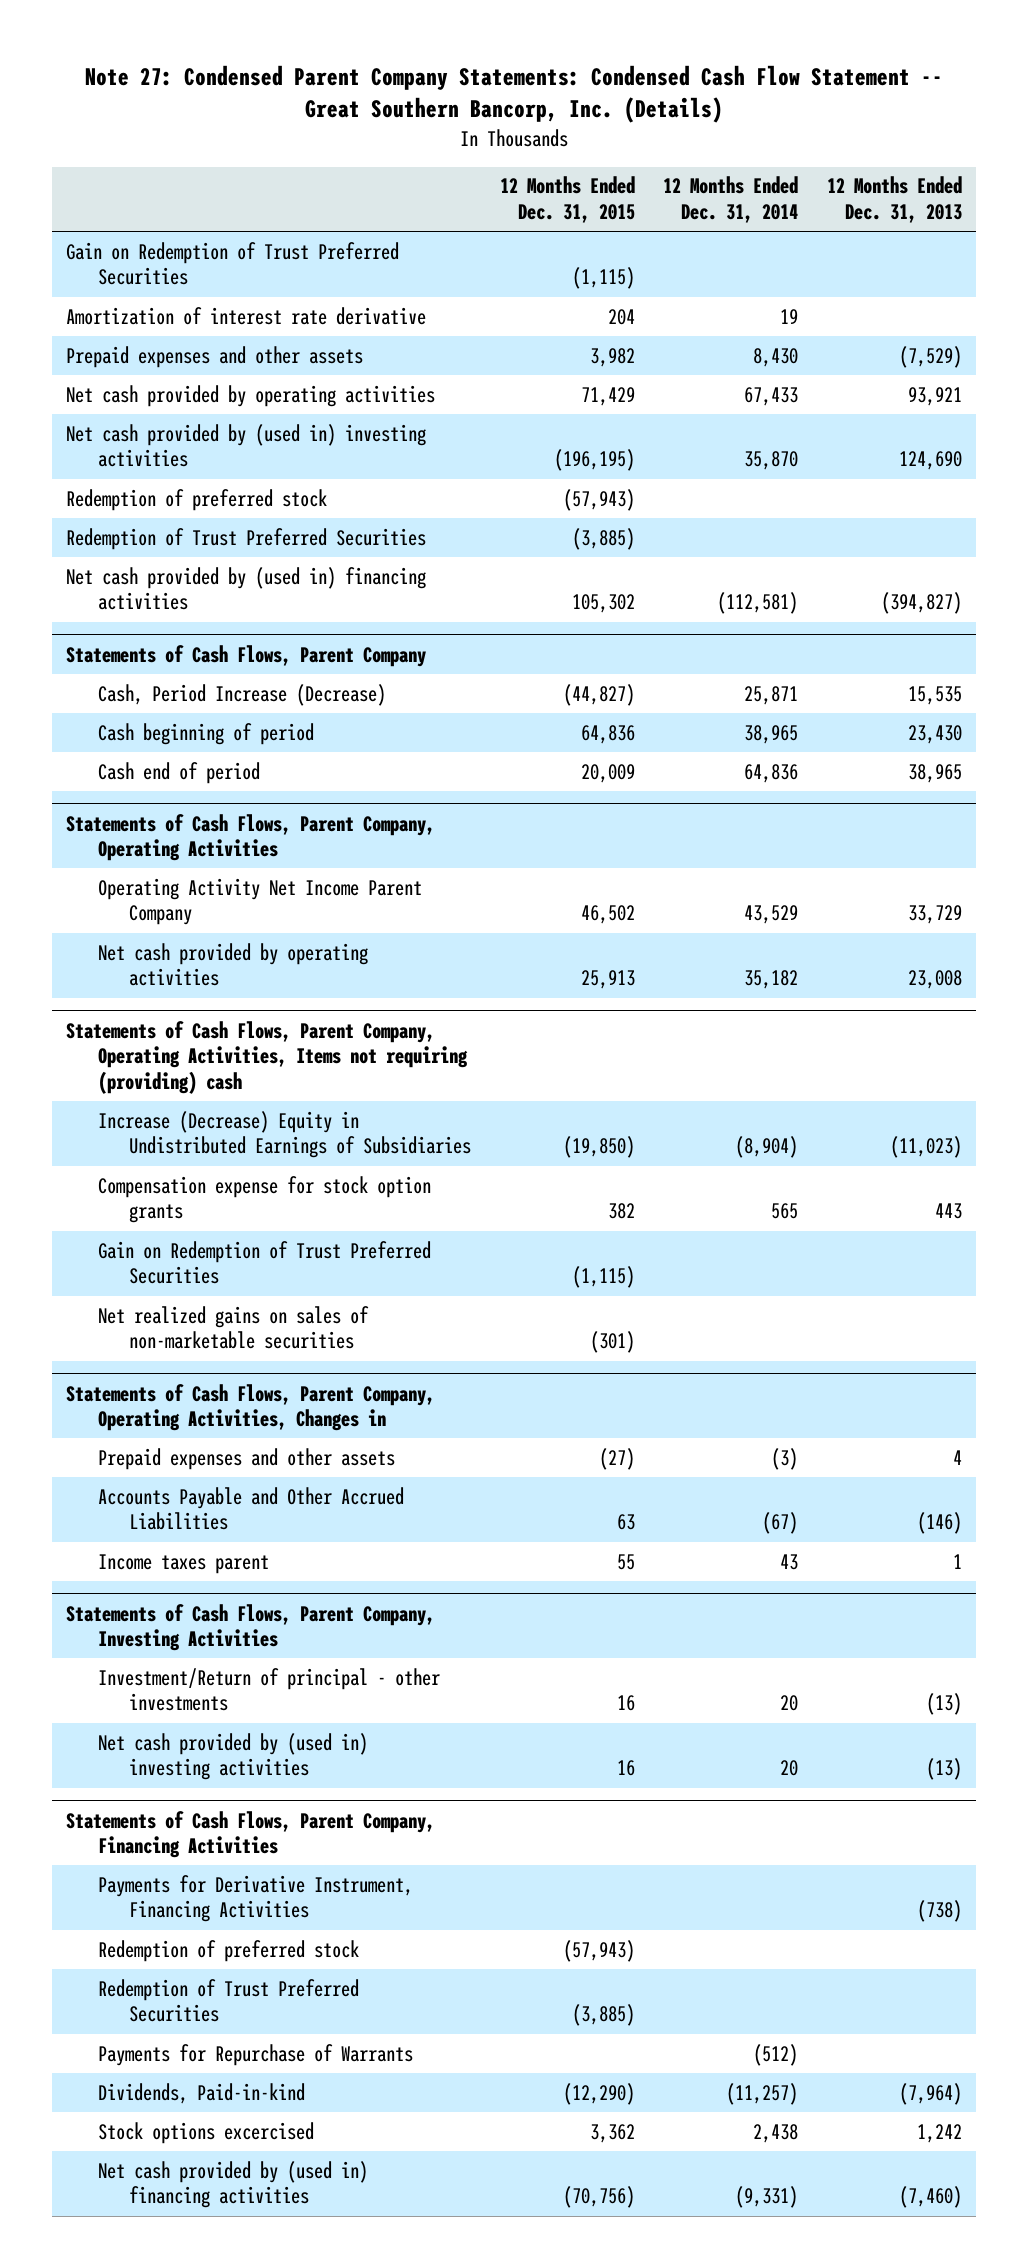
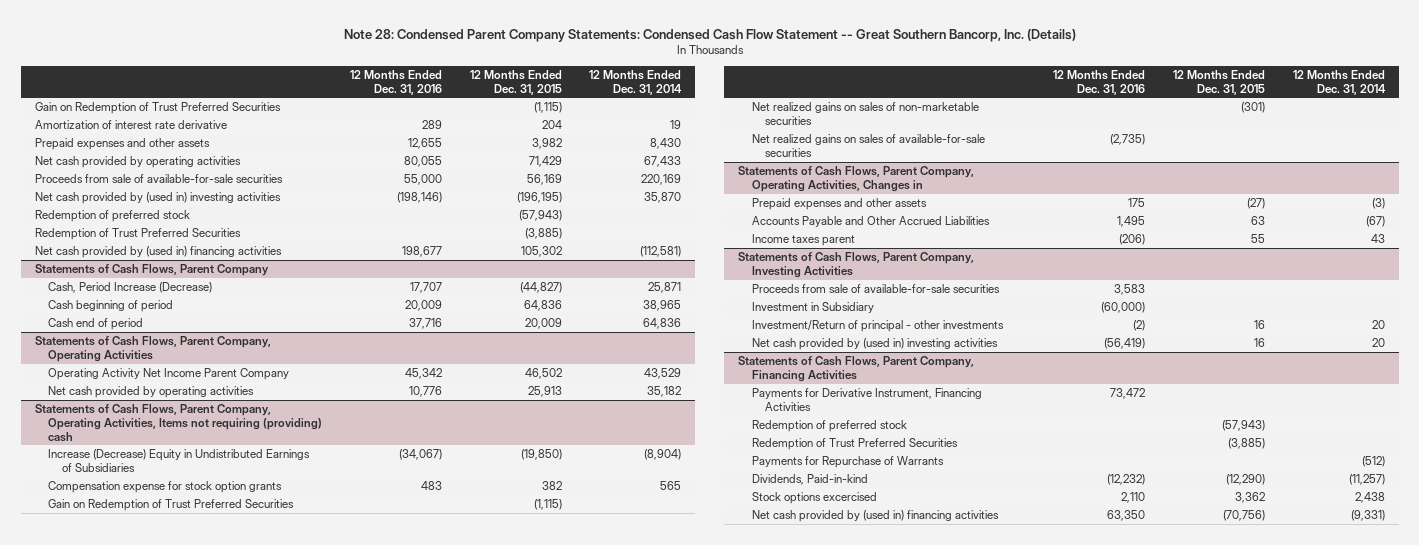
[85,64,944,124] Note 27: Condensed Parent Company Statements: Condensed Cash Flow Statement -- Great Southern Bancorp, Inc. (Details) -> [343,28,1076,42] Note 28: Condensed Parent Company Statements: Condensed Cash Flow Statement -- Great Southern Bancorp, Inc. (Details)
[826,176,962,223] 12 Months Ended Dec. 31, 2013 -> none
none -> [350,69,443,95] 12 Months Ended Dec. 31, 2016
none -> [34,174,283,184] Proceeds from sale of available-for-sale securities
none -> [751,134,985,157] Net realized gains on sales of available-for-sale securities
none -> [751,284,1000,294] Proceeds from sale of available-for-sale securities
none -> [751,302,874,314] Investment in Subsidiary

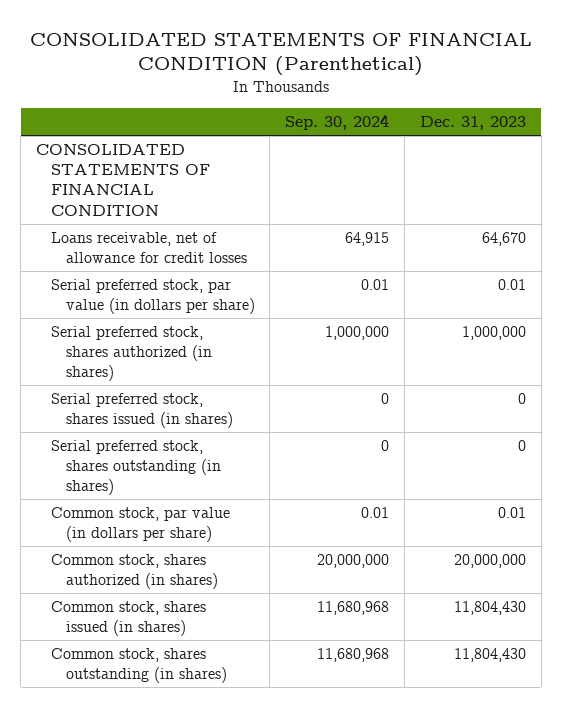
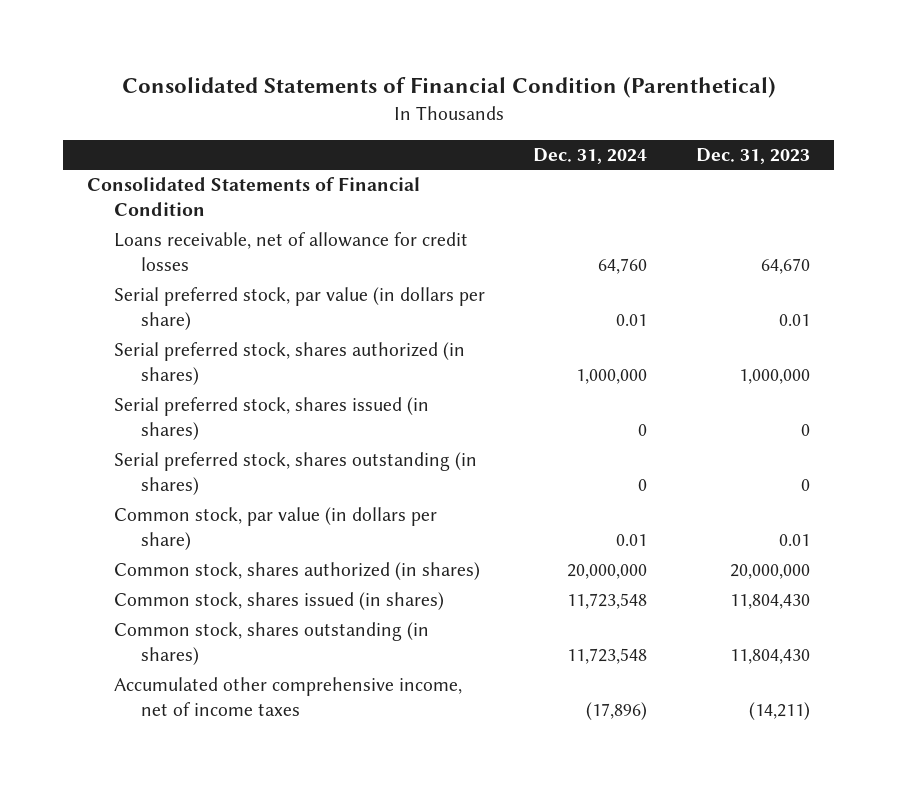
[29,32,532,77] CONSOLIDATED STATEMENTS OF FINANCIAL CONDITION (Parenthetical) -> [121,77,776,99] Consolidated Statements of Financial Condition (Parenthetical)
[285,114,390,131] Sep. 30, 2024 -> none
none -> [533,147,648,164] Dec. 31, 2024
[35,144,210,216] CONSOLIDATED STATEMENTS OF FINANCIAL CONDITION -> [87,177,421,217] Consolidated Statements of Financial Condition
none -> [113,677,462,717] Accumulated other comprehensive income, net of income taxes

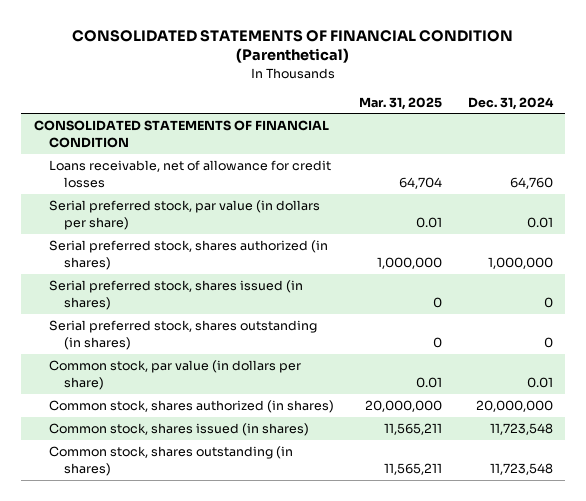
[121,77,776,99] Consolidated Statements of Financial Condition (Parenthetical) -> [72,29,514,64] CONSOLIDATED STATEMENTS OF FINANCIAL CONDITION (Parenthetical)
[695,147,810,164] Dec. 31, 2023 -> none
none -> [359,96,443,110] Mar. 31, 2025
[87,177,421,217] Consolidated Statements of Financial Condition -> [33,120,329,148] CONSOLIDATED STATEMENTS OF FINANCIAL CONDITION
[113,677,462,717] Accumulated other comprehensive income, net of income taxes -> none

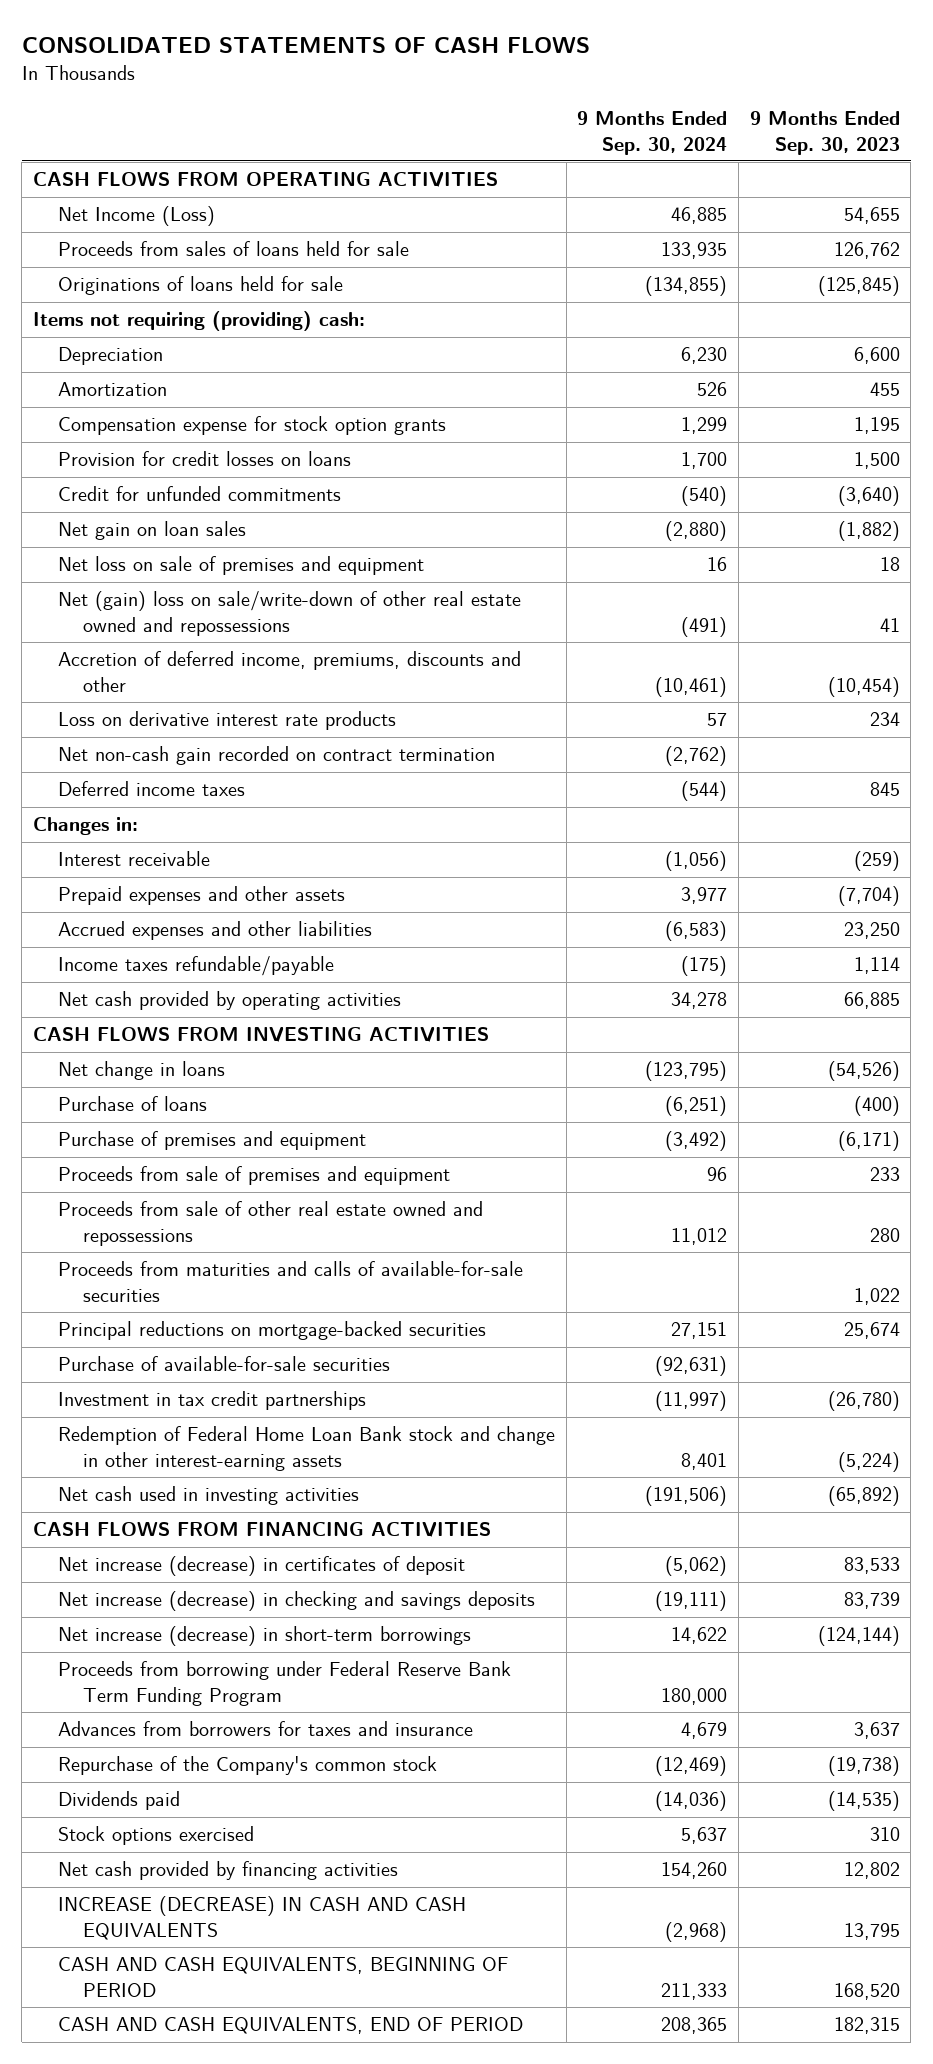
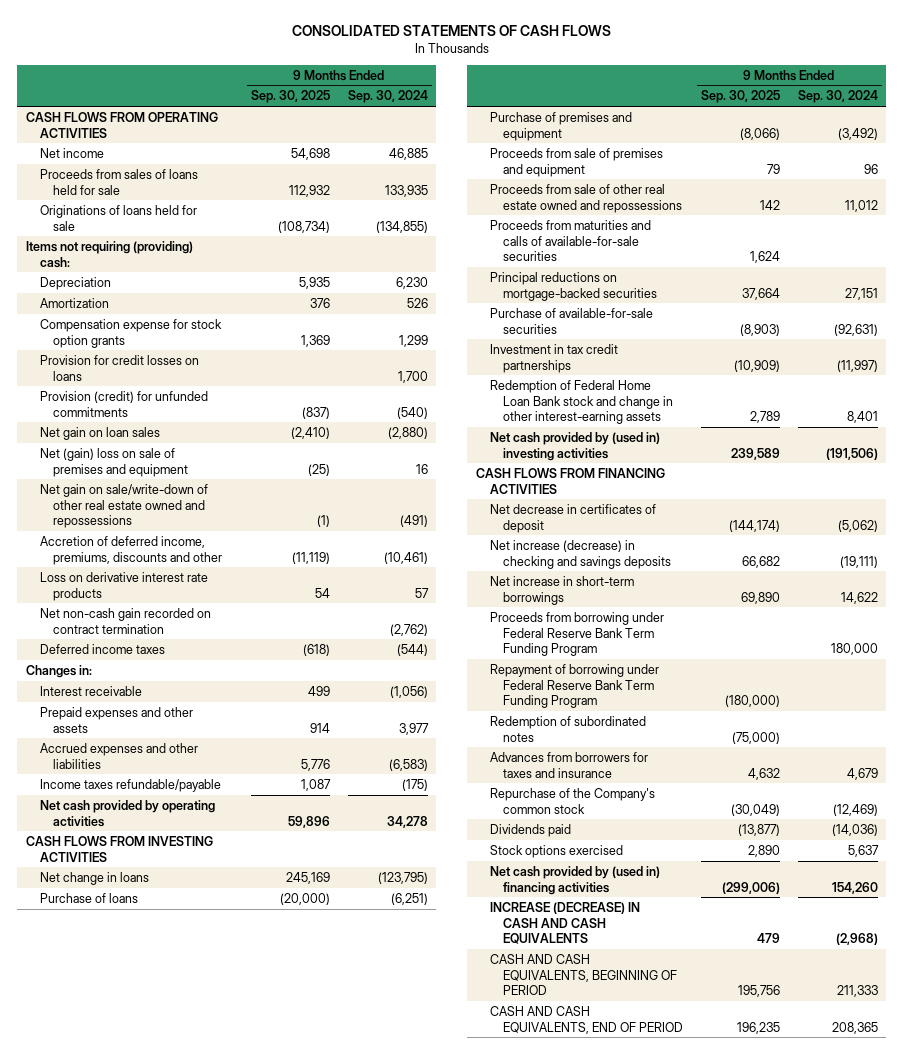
[749,110,900,155] 9 Months Ended Sep. 30, 2023 -> none
none -> [250,90,330,104] Sep. 30, 2025
[57,206,215,227] Net Income (Loss) -> [39,147,104,158] Net income
[57,486,341,502] Credit for unfunded commitments -> [39,390,208,417] Provision (credit) for unfunded commitments
[57,556,424,576] Net loss on sale of premises and equipment -> [39,447,189,477] Net (gain) loss on sale of premises and equipment
[57,591,521,637] Net (gain) loss on sale/write-down of other real estate owned and repossessions -> [39,483,208,529] Net gain on sale/write-down of other real estate owned and repossessions
[57,1486,359,1506] Net cash used in investing activities -> [489,431,660,461] Net cash provided by (used in) investing activities
[57,1556,465,1577] Net increase (decrease) in certificates of deposit -> [489,503,656,533] Net decrease in certificates of deposit
[57,1626,471,1647] Net increase (decrease) in short-term borrowings -> [489,575,634,605] Net increase in short-term borrowings
none -> [489,663,659,709] Repayment of borrowing under Federal Reserve Bank Term Funding Program
none -> [489,715,646,742] Redemption of subordinated notes
[57,1861,398,1881] Net cash provided by financing activities -> [489,865,660,895] Net cash provided by (used in) financing activities

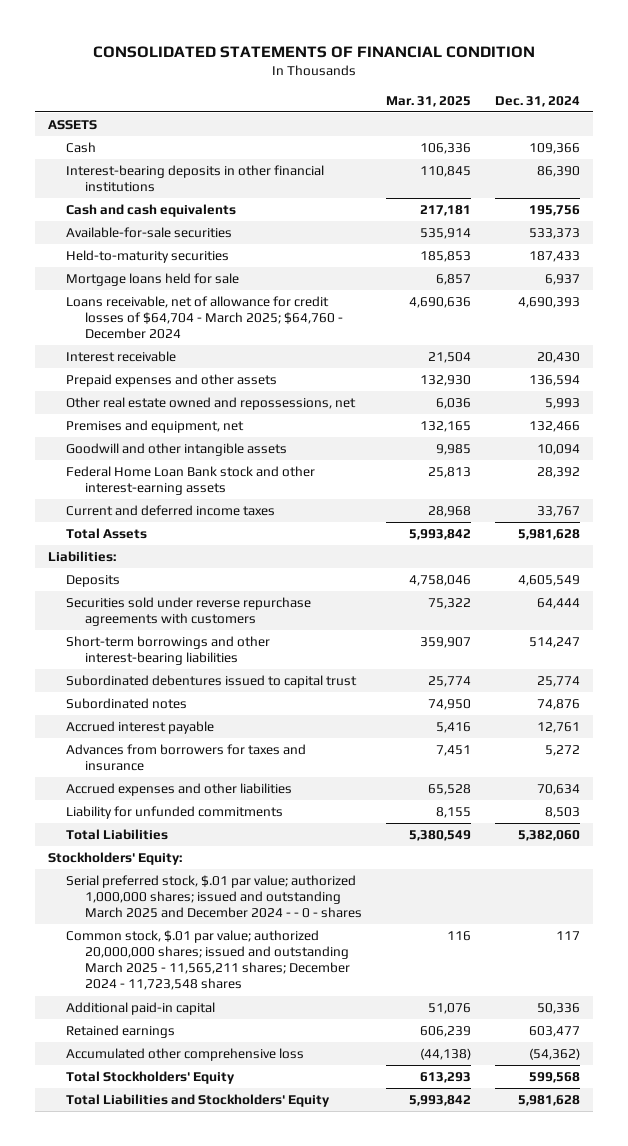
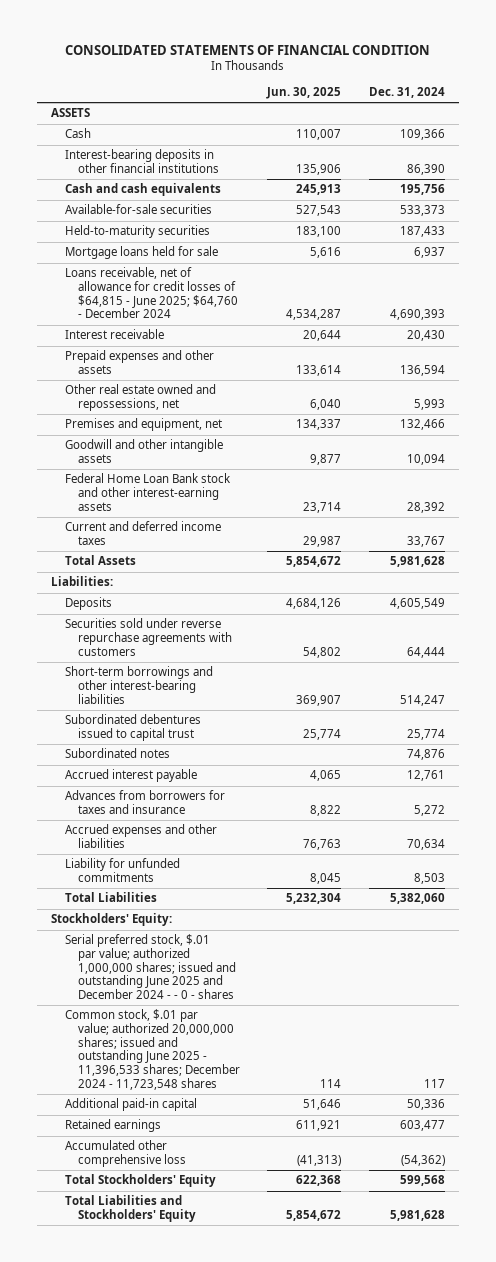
[386,95,472,107] Mar. 31, 2025 -> none
none -> [266,86,342,99] Jun. 30, 2025
[66,295,344,340] Loans receivable, net of allowance for credit losses of $64,704 - March 2025; $64,760 - December 2024 -> [64,267,238,319] Loans receivable, net of allowance for credit losses of $64,815 - June 2025; $64,760 - December 2024
[66,874,363,919] Serial preferred stock, $.01 par value; authorized 1,000,000 shares; issued and outstanding March 2025 and December 2024 - - 0 - shares -> [64,934,236,999] Serial preferred stock, $.01 par value; authorized 1,000,000 shares; issued and outstanding June 2025 and December 2024 - - 0 - shares
[66,929,351,991] Common stock, $.01 par value; authorized 20,000,000 shares; issued and outstanding March 2025 - 11,565,211 shares; December 2024 - 11,723,548 shares -> [64,1009,240,1090] Common stock, $.01 par value; authorized 20,000,000 shares; issued and outstanding June 2025 - 11,396,533 shares; December 2024 - 11,723,548 shares

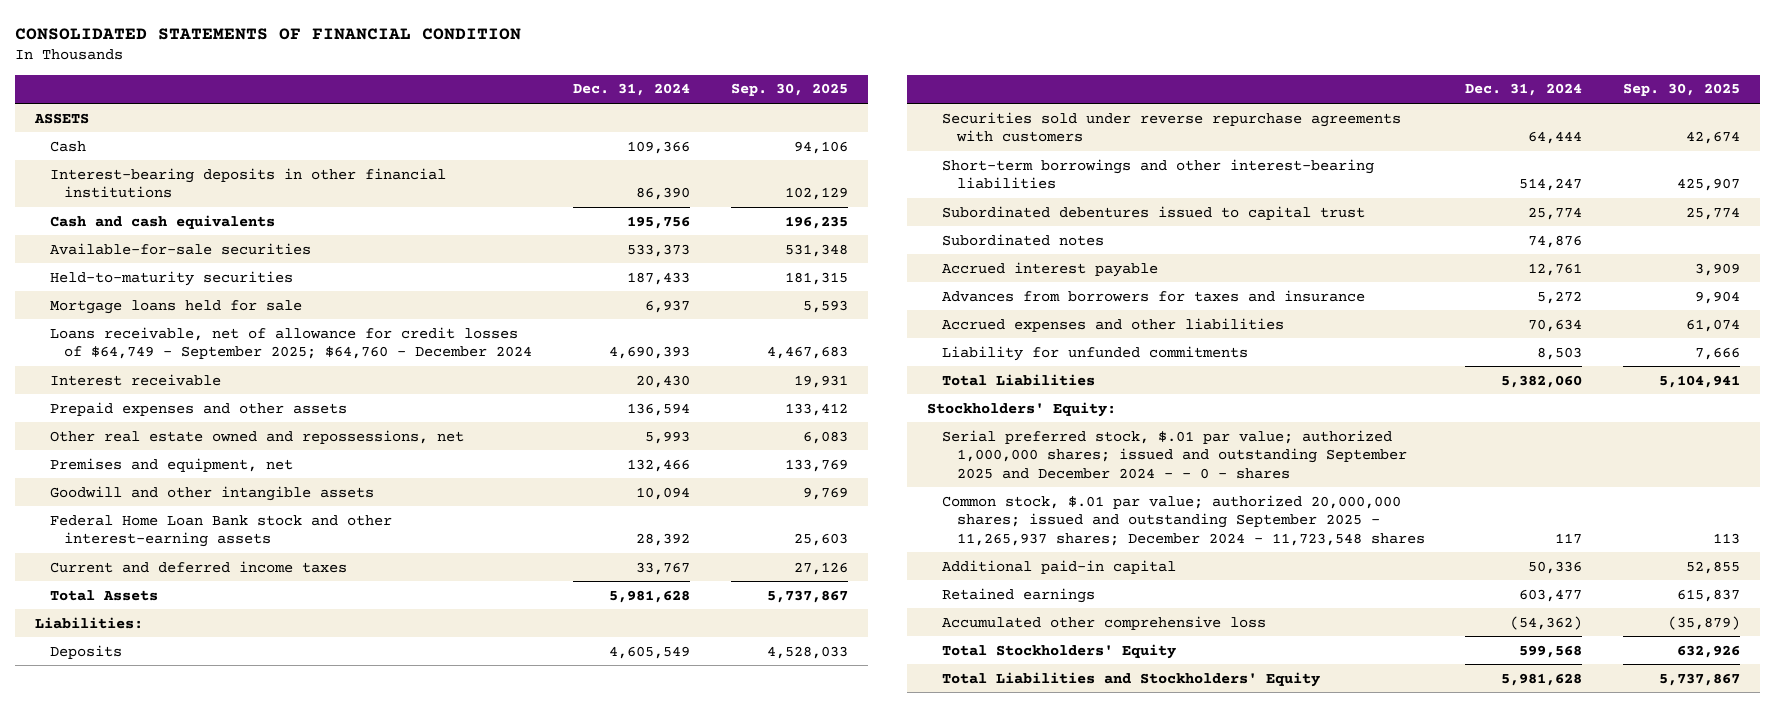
[266,86,342,99] Jun. 30, 2025 -> none
none -> [730,83,848,97] Sep. 30, 2025
[64,267,238,319] Loans receivable, net of allowance for credit losses of $64,815 - June 2025; $64,760 - December 2024 -> [49,326,533,360] Loans receivable, net of allowance for credit losses of $64,749 - September 2025; $64,760 - December 2024
[64,934,236,999] Serial preferred stock, $.01 par value; authorized 1,000,000 shares; issued and outstanding June 2025 and December 2024 - - 0 - shares -> [941,429,1407,479] Serial preferred stock, $.01 par value; authorized 1,000,000 shares; issued and outstanding September 2025 and December 2024 - - 0 - shares
[64,1009,240,1090] Common stock, $.01 par value; authorized 20,000,000 shares; issued and outstanding June 2025 - 11,396,533 shares; December 2024 - 11,723,548 shares -> [941,494,1425,546] Common stock, $.01 par value; authorized 20,000,000 shares; issued and outstanding September 2025 - 11,265,937 shares; December 2024 - 11,723,548 shares

